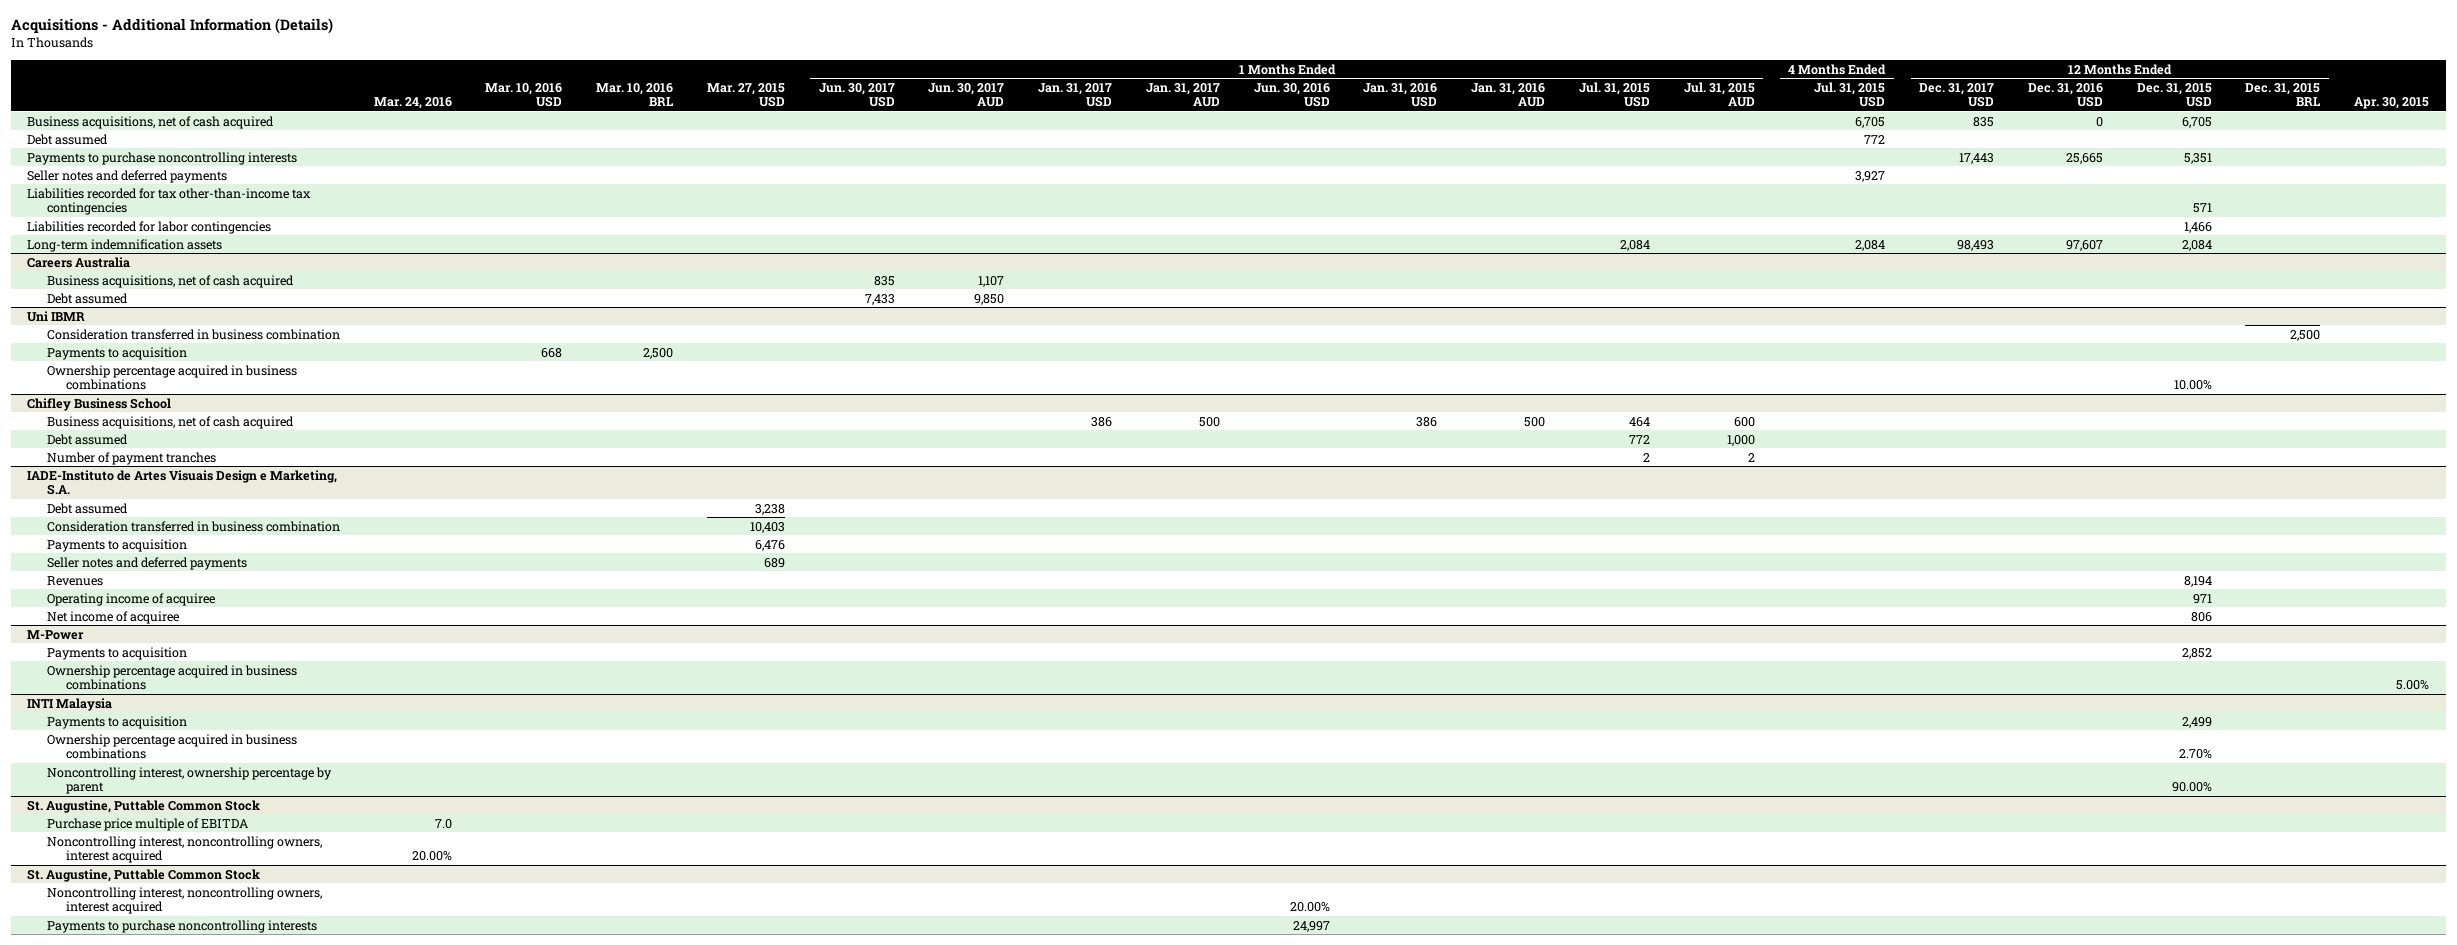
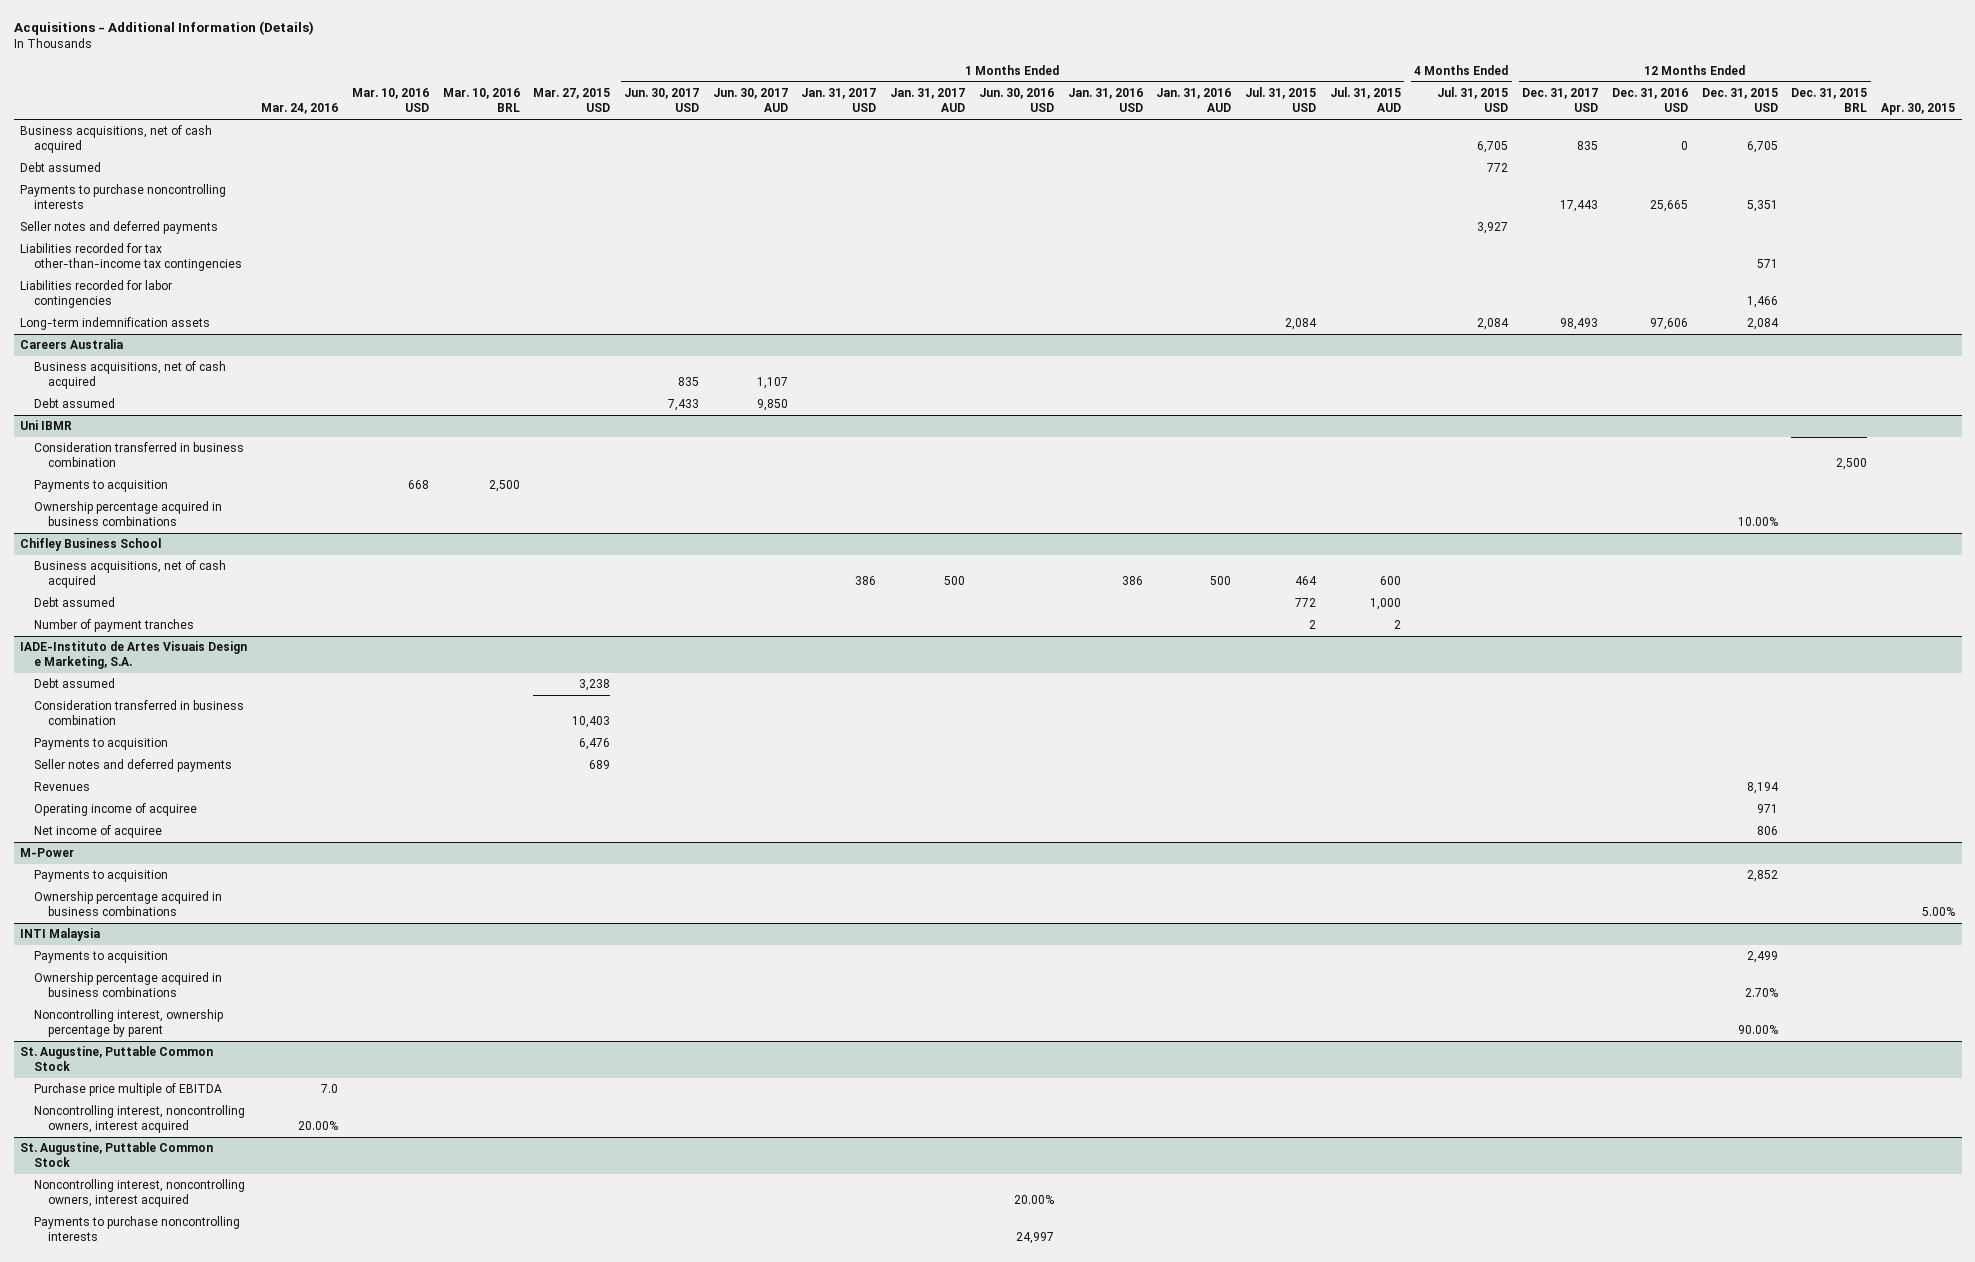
[2065,239,2103,251] 97,607 -> [1649,318,1688,331] 97,606

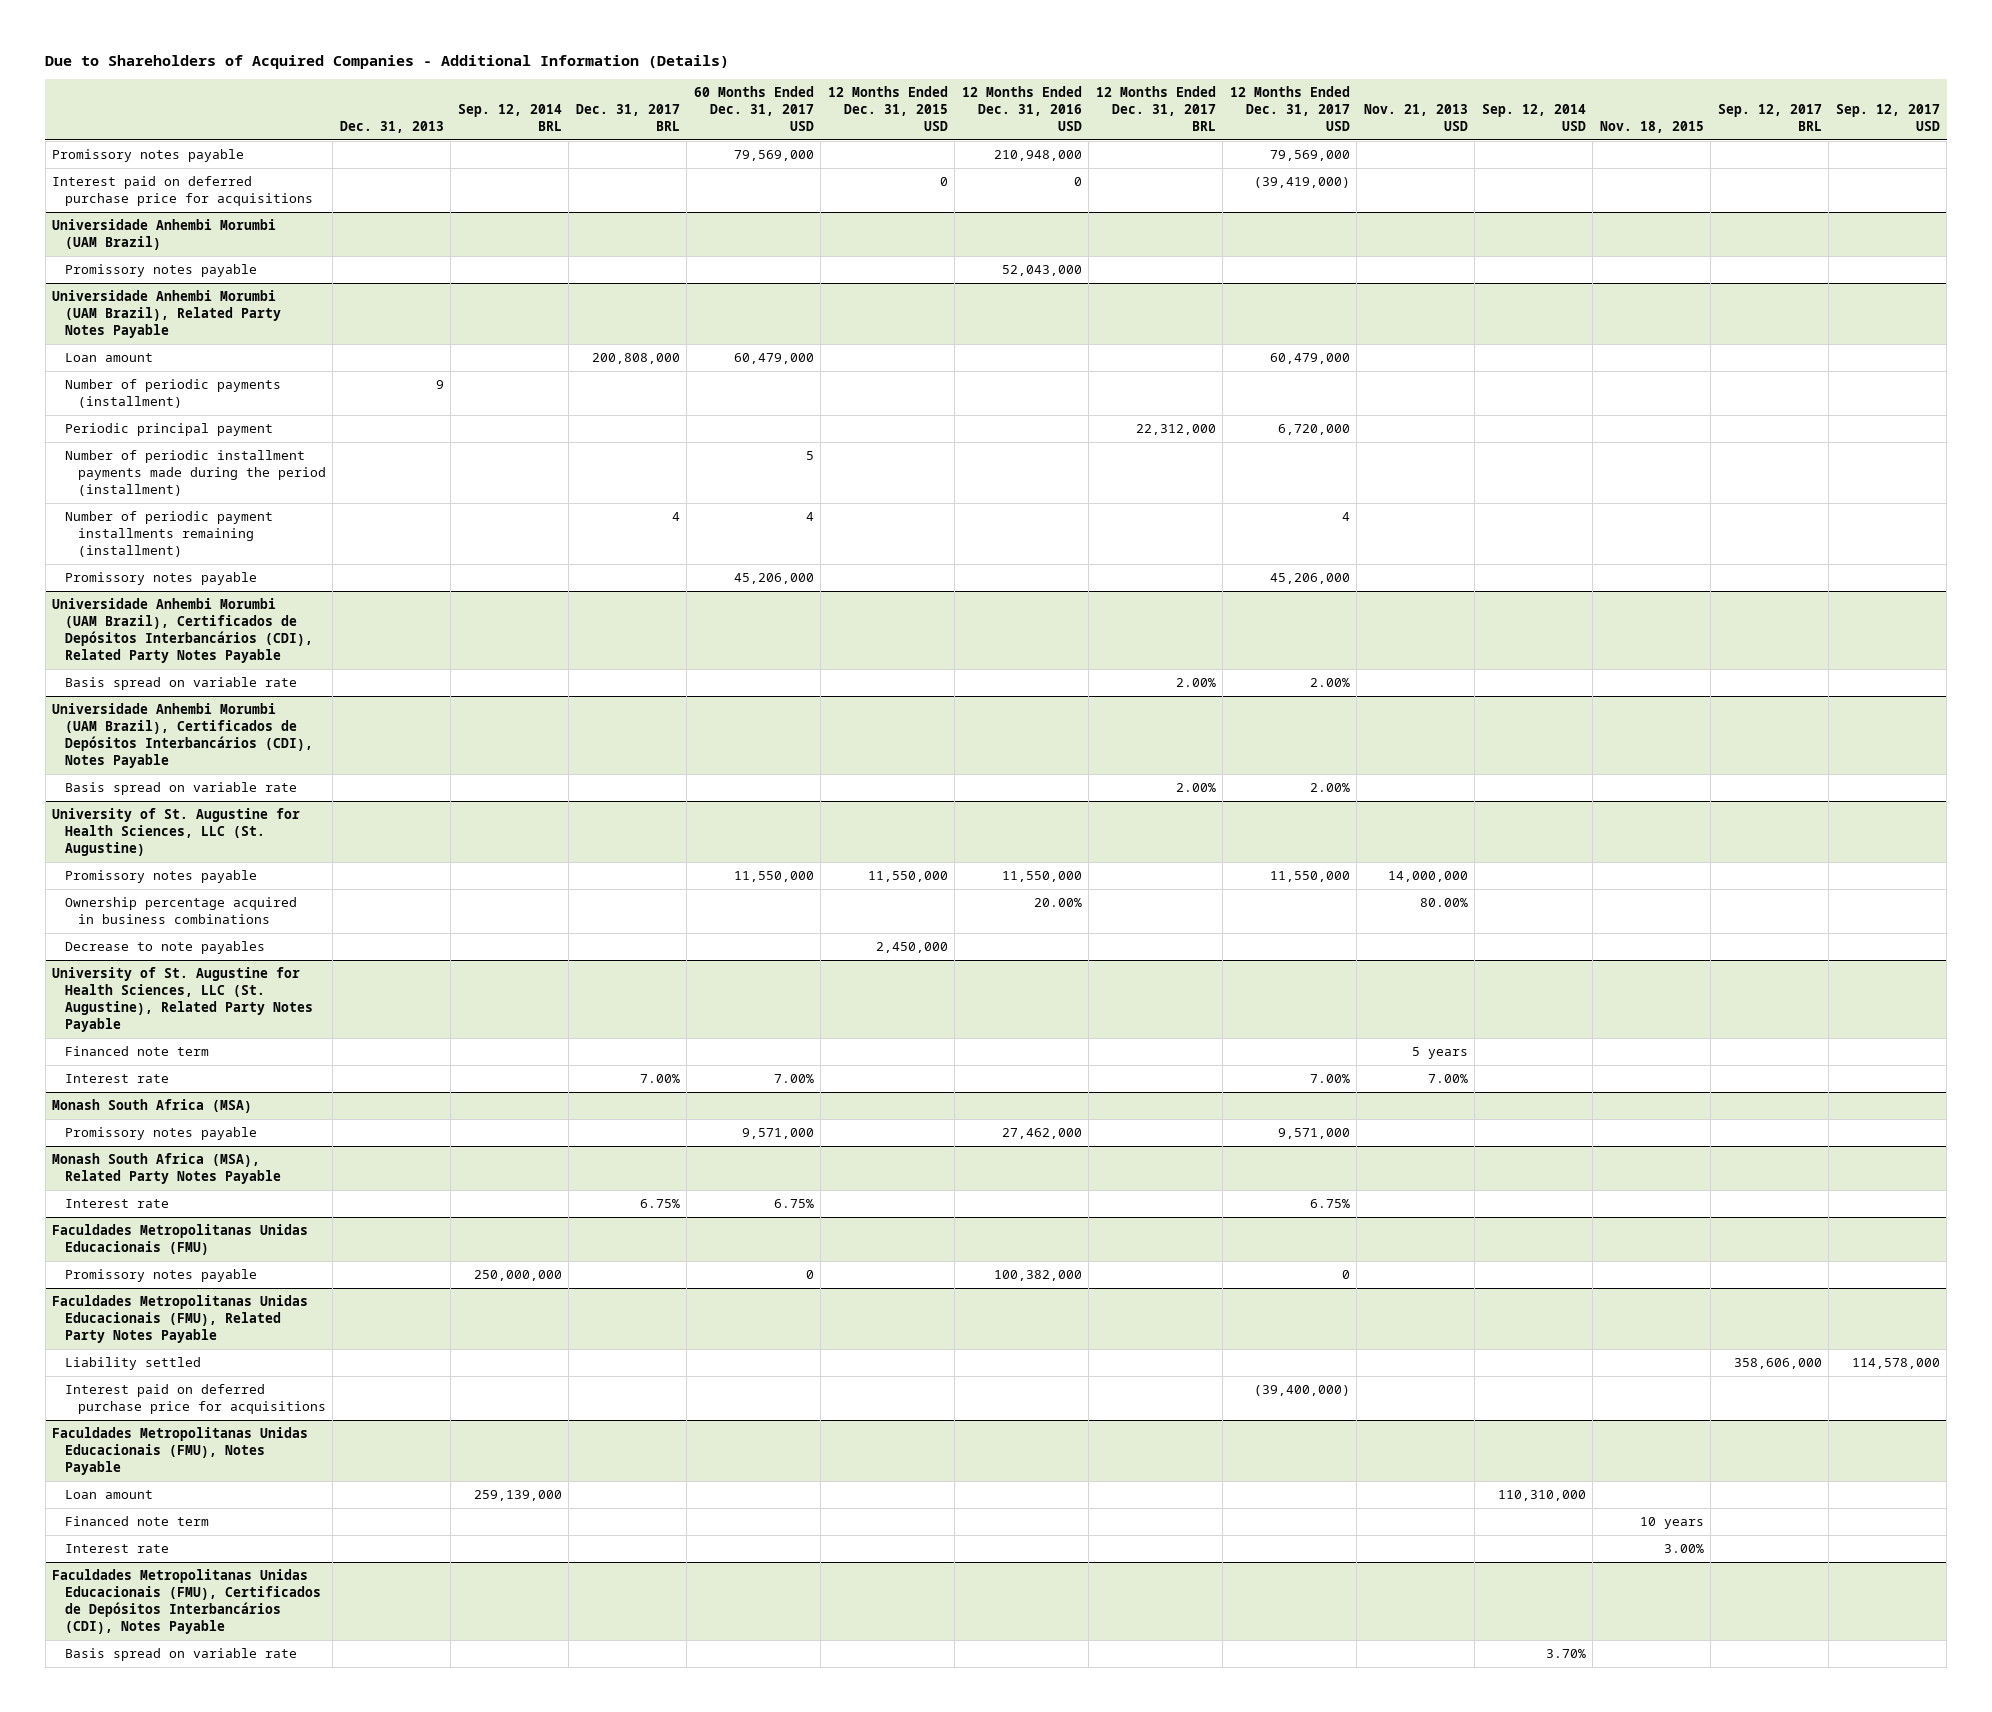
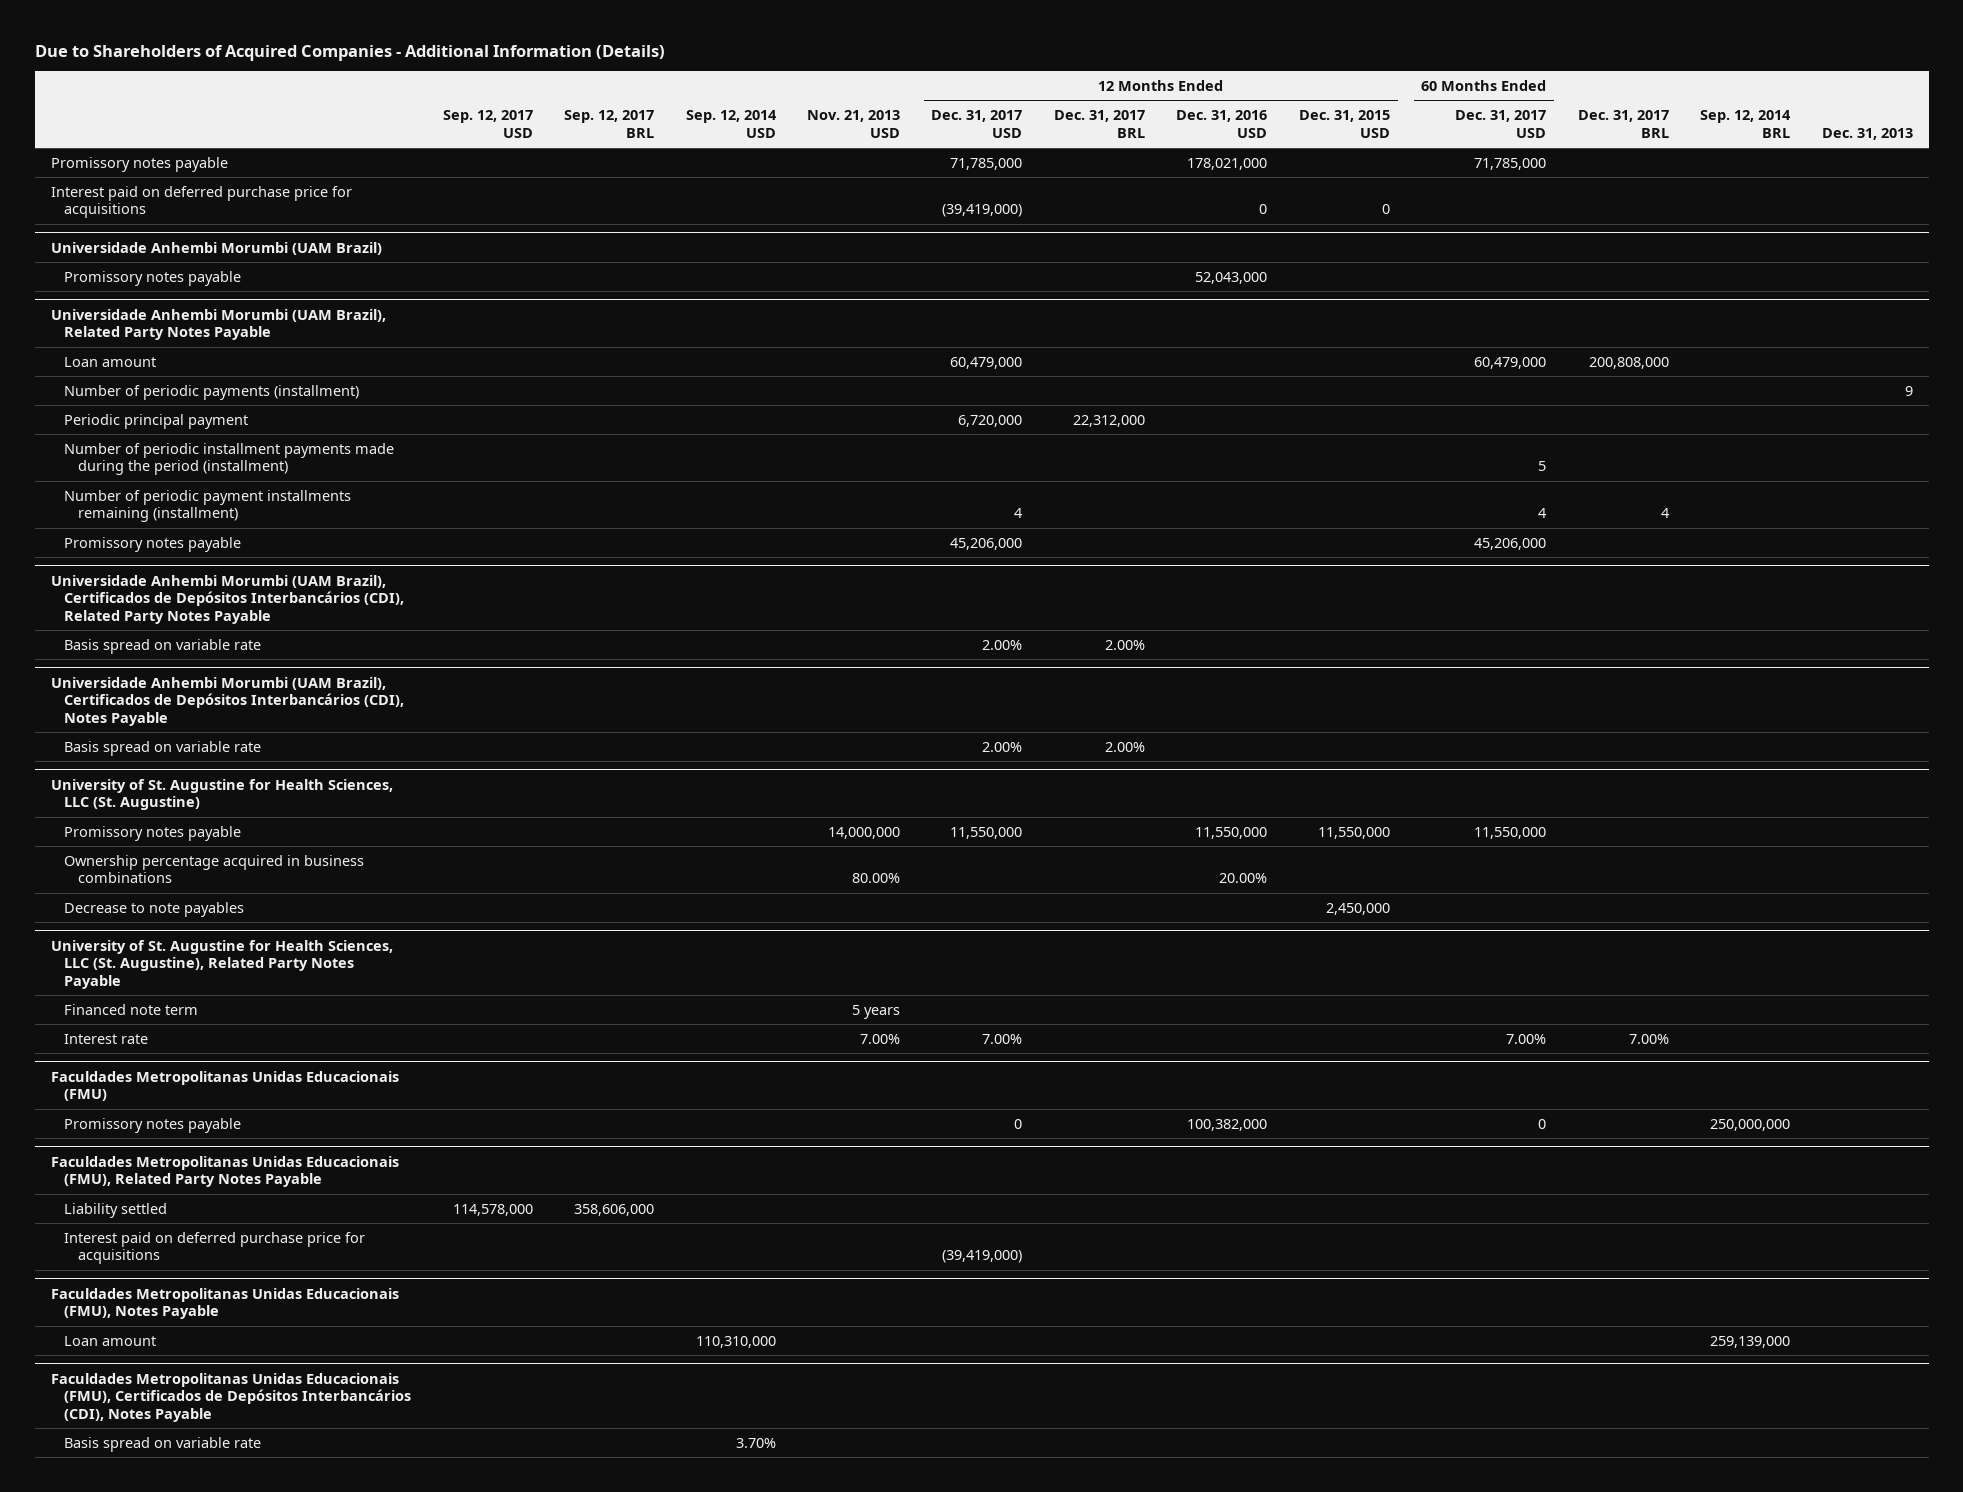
[1599,121,1704,134] Nov. 18, 2015 -> none
[733,150,814,162] 79,569,000 -> [1474,157,1547,170] 71,785,000
[993,150,1082,162] 210,948,000 -> [1187,157,1268,170] 178,021,000
[1269,150,1350,162] 79,569,000 -> [950,157,1023,170] 71,785,000
[52,1099,253,1114] Monash South Africa (MSA) -> none
[65,1127,258,1141] Promissory notes payable -> none
[52,1153,282,1185] Monash South Africa (MSA), Related Party Notes Payable -> none
[65,1199,170,1209] Interest rate -> none
[1253,1385,1350,1397] (39,400,000) -> [942,1250,1023,1264] (39,419,000)
[65,1516,210,1527] Financed note term -> none
[65,1544,170,1554] Interest rate -> none

